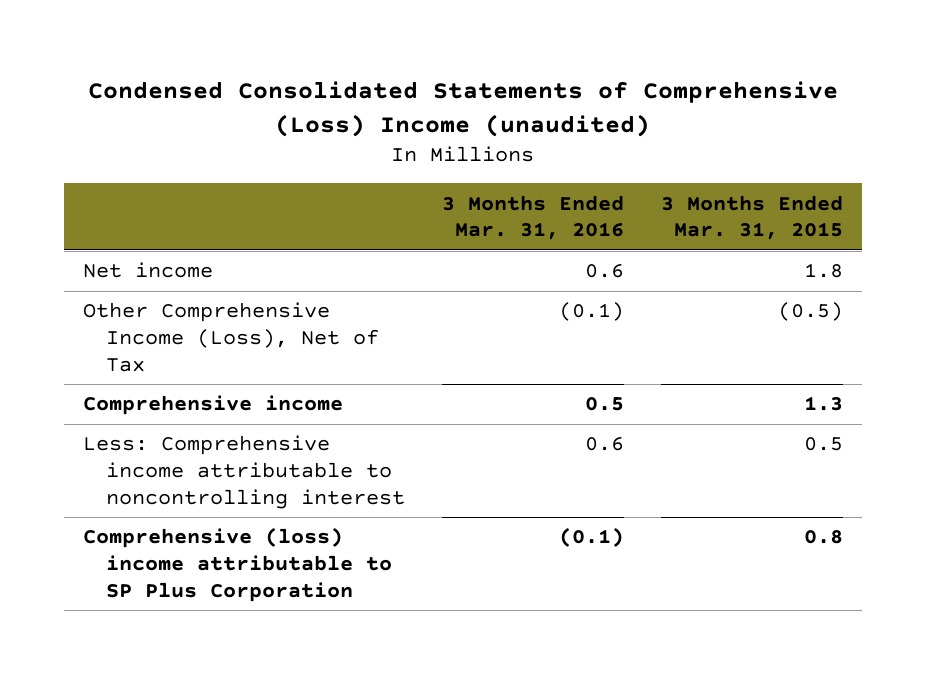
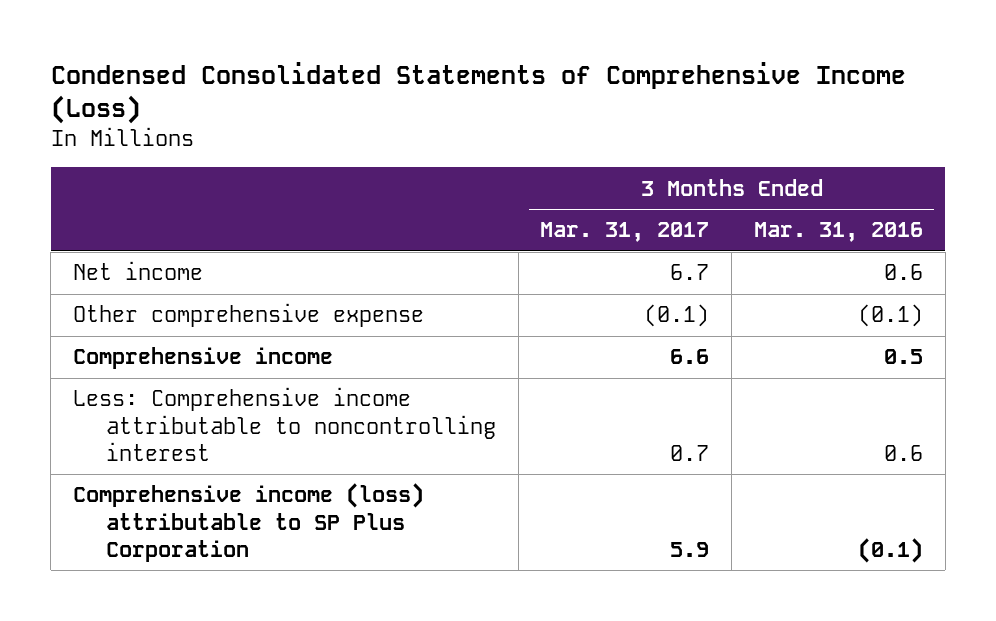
[88,80,839,137] Condensed Consolidated Statements of Comprehensive (Loss) Income (unaudited) -> [50,61,906,125] Condensed Consolidated Statements of Comprehensive Income (Loss)
[661,194,844,241] 3 Months Ended Mar. 31, 2015 -> none
none -> [540,222,710,243] Mar. 31, 2017
[82,302,380,372] Other Comprehensive Income (Loss), Net of Tax -> [72,303,424,328] Other comprehensive expense
[82,527,393,602] Comprehensive (loss) income attributable to SP Plus Corporation -> [72,483,424,563] Comprehensive income (loss) attributable to SP Plus Corporation

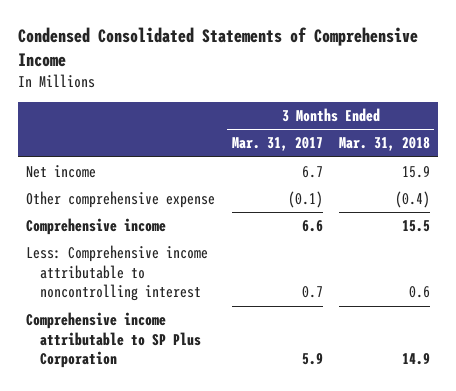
[50,61,906,125] Condensed Consolidated Statements of Comprehensive Income (Loss) -> [17,26,418,67] Condensed Consolidated Statements of Comprehensive Income
[753,222,923,243] Mar. 31, 2016 -> none
none -> [338,137,430,152] Mar. 31, 2018
[72,483,424,563] Comprehensive income (loss) attributable to SP Plus Corporation -> [26,312,202,369] Comprehensive income attributable to SP Plus Corporation

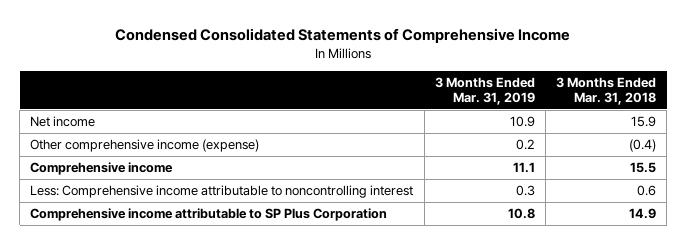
[231,137,323,152] Mar. 31, 2017 -> none
none -> [434,76,535,105] 3 Months Ended Mar. 31, 2019
[26,191,216,209] Other comprehensive expense -> [30,139,260,153] Other comprehensive income (expense)

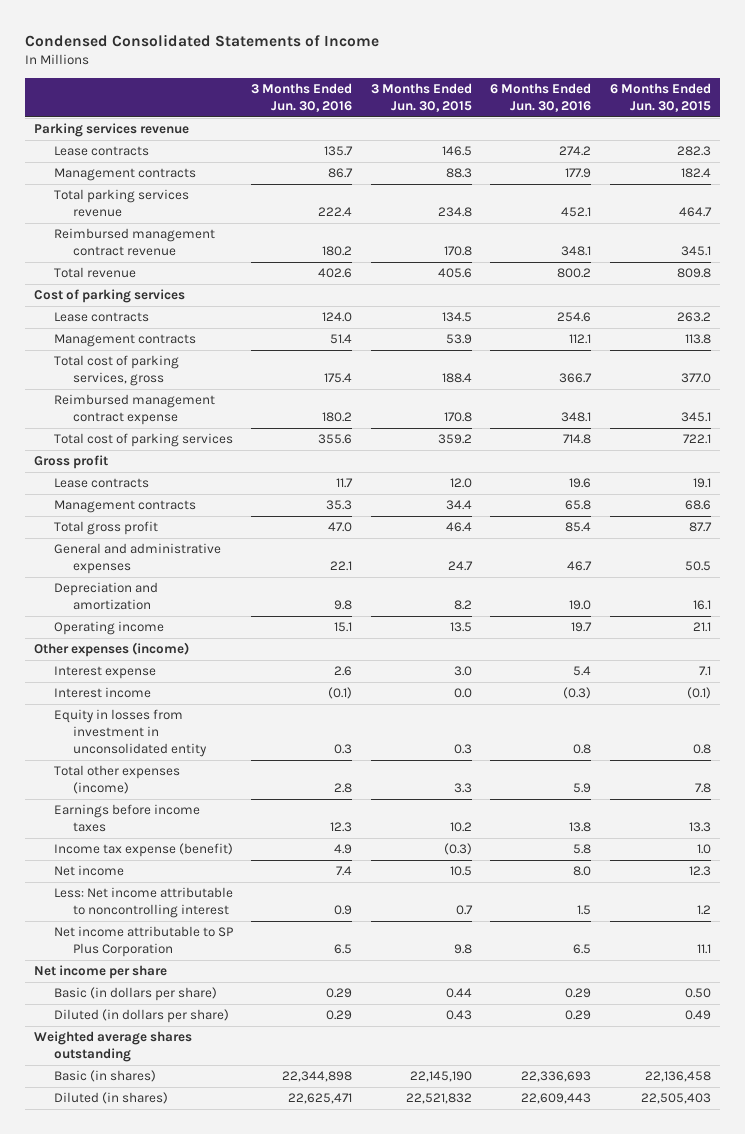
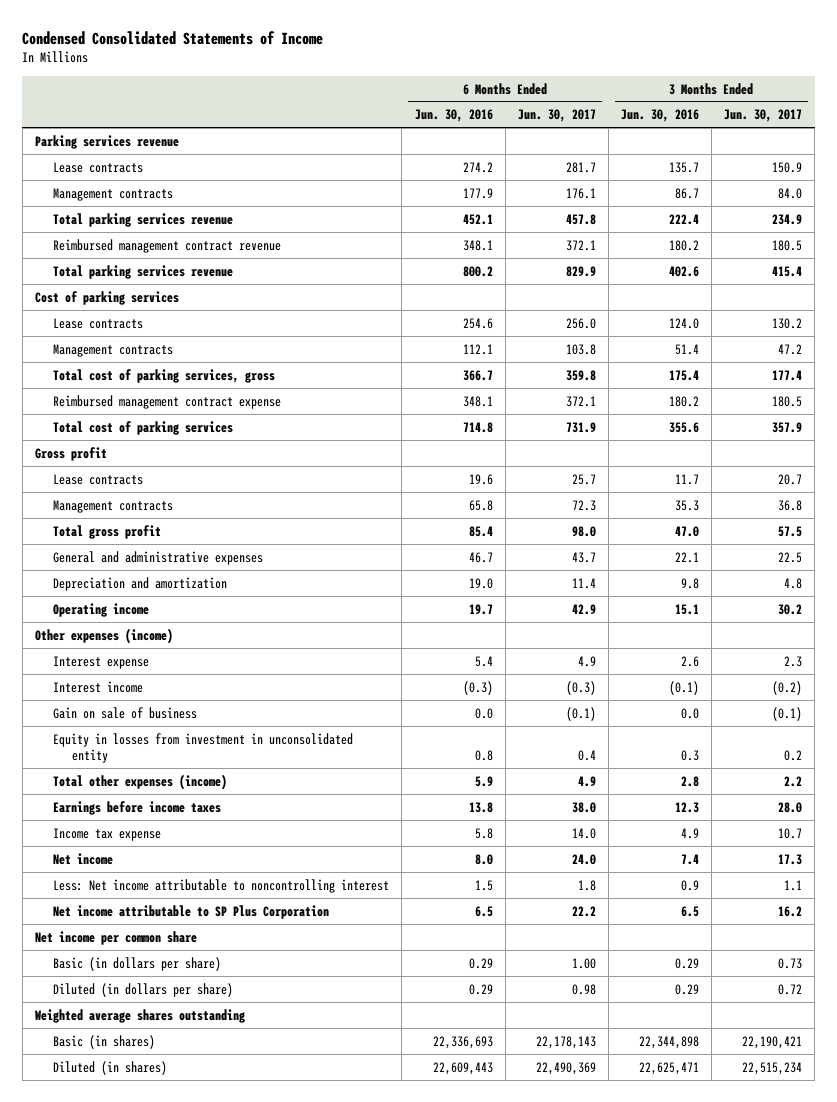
[370,83,472,113] 3 Months Ended Jun. 30, 2015 -> none
[609,83,711,113] 6 Months Ended Jun. 30, 2015 -> none
none -> [517,109,596,123] Jun. 30, 2017
none -> [724,109,803,123] Jun. 30, 2017
[53,267,136,279] Total revenue -> [53,264,234,279] Total parking services revenue
none -> [53,706,198,719] Gain on sale of business
[53,843,233,858] Income tax expense (benefit) -> [53,827,162,841] Income tax expense
[34,965,168,980] Net income per share -> [34,930,197,945] Net income per common share

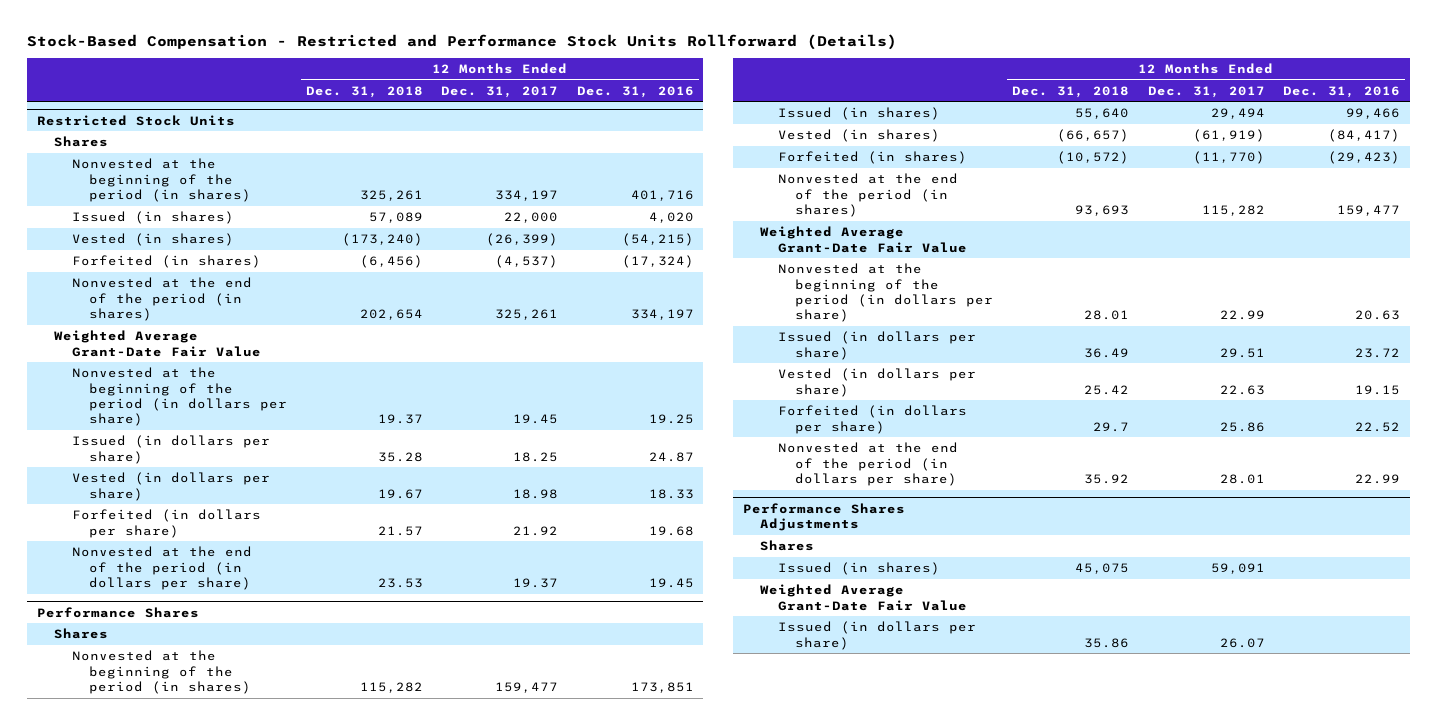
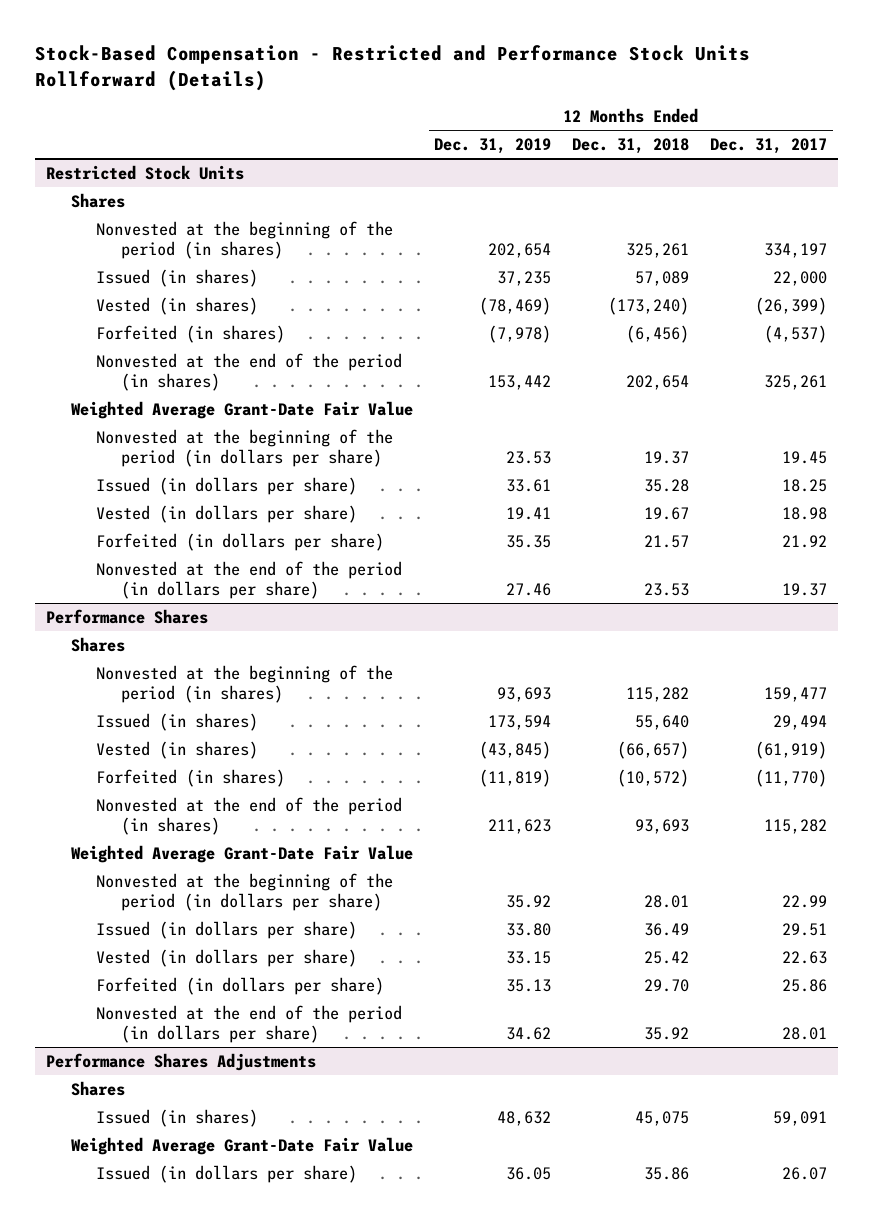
[577,85,695,98] Dec. 31, 2016 -> none
none -> [434,137,552,154] Dec. 31, 2019
[1093,421,1130,432] 29.7 -> [644,978,690,992] 29.70

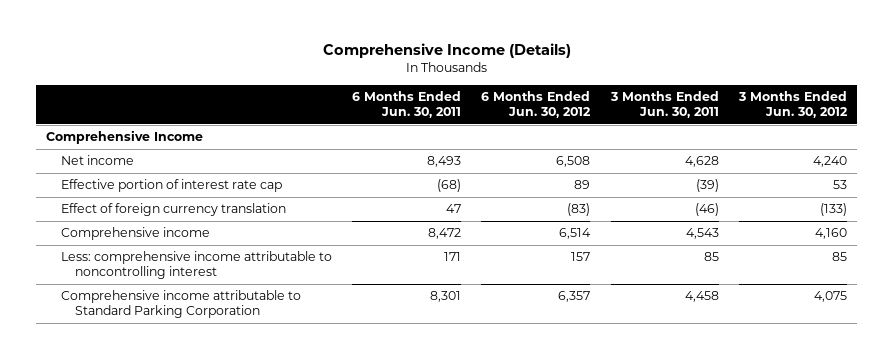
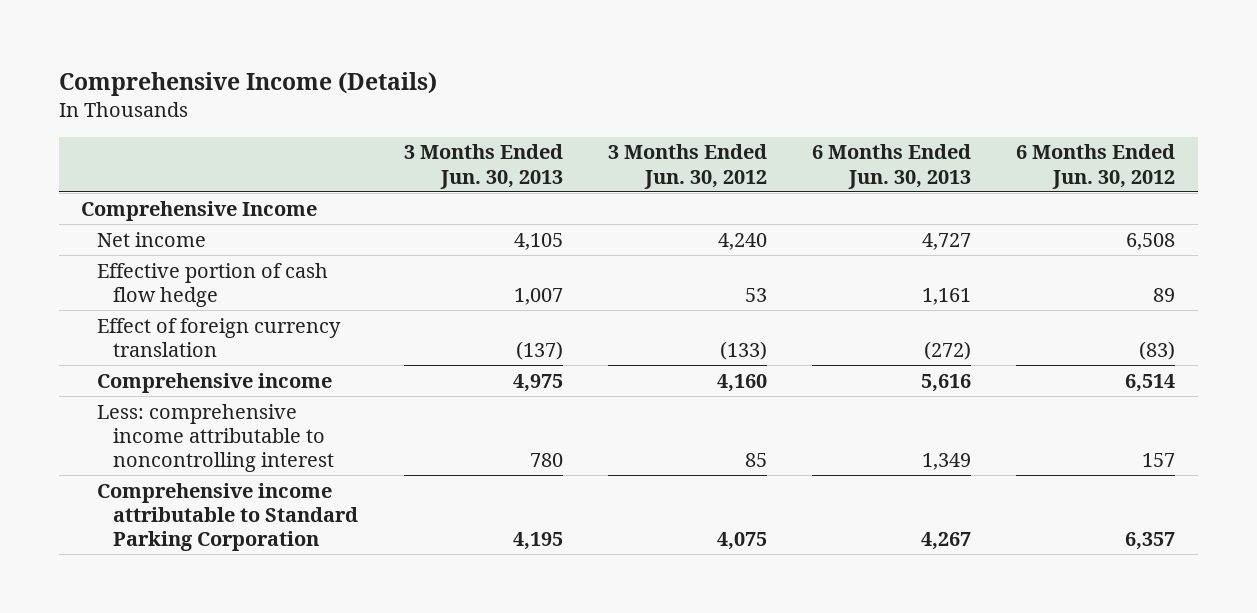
[351,90,461,119] 6 Months Ended Jun. 30, 2011 -> none
[609,90,719,119] 3 Months Ended Jun. 30, 2011 -> none
none -> [403,144,563,189] 3 Months Ended Jun. 30, 2013
none -> [812,144,972,189] 6 Months Ended Jun. 30, 2013
[60,179,282,193] Effective portion of interest rate cap -> [97,262,329,307] Effective portion of cash flow hedge

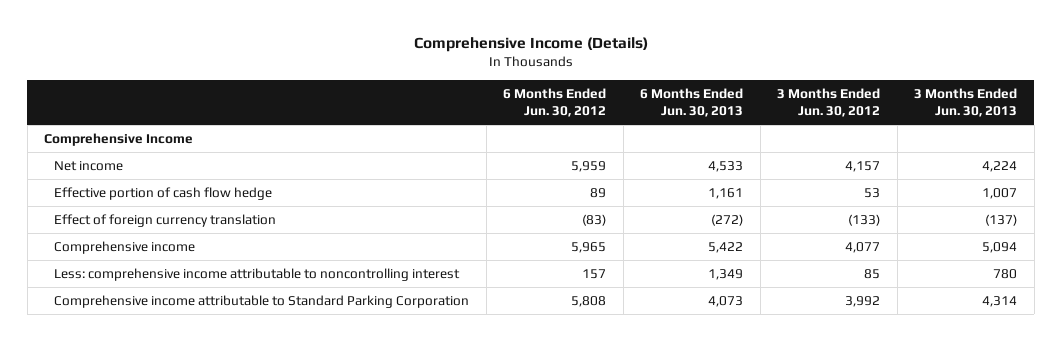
[513,232,563,250] 4,105 -> [982,160,1018,172] 4,224
[717,232,767,250] 4,240 -> [845,160,881,172] 4,157
[922,232,972,250] 4,727 -> [708,160,744,172] 4,533
[1126,232,1176,250] 6,508 -> [571,160,607,172] 5,959
[512,373,563,392] 4,975 -> [982,241,1018,253] 5,094
[716,373,767,392] 4,160 -> [845,241,881,253] 4,077
[921,373,972,392] 5,616 -> [708,241,744,253] 5,422
[1125,373,1176,392] 6,514 -> [571,241,607,253] 5,965
[512,532,563,551] 4,195 -> [982,295,1018,307] 4,314
[716,532,767,551] 4,075 -> [845,295,881,307] 3,992
[921,532,972,551] 4,267 -> [708,295,744,307] 4,073
[1125,532,1176,551] 6,357 -> [571,295,607,307] 5,808

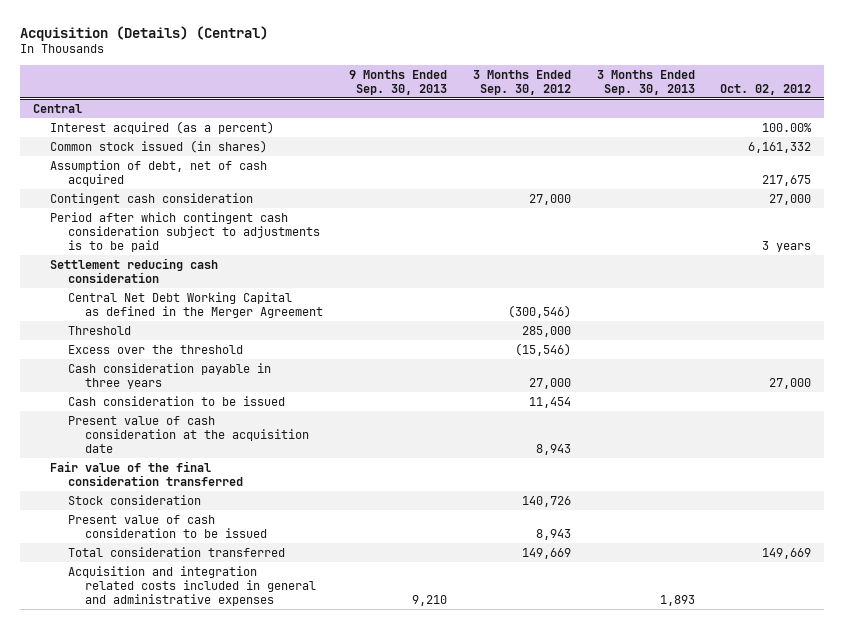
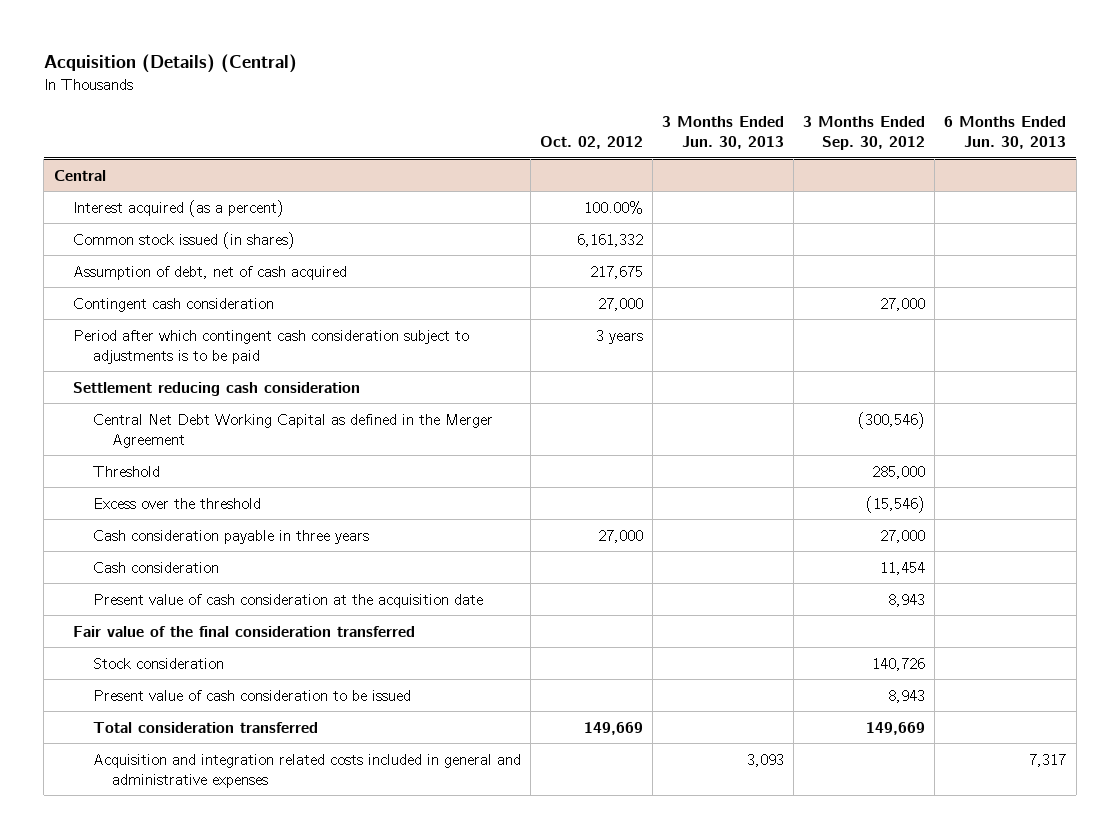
[348,69,447,95] 9 Months Ended Sep. 30, 2013 -> none
[596,69,695,95] 3 Months Ended Sep. 30, 2013 -> none
none -> [662,116,785,150] 3 Months Ended Jun. 30, 2013
none -> [944,116,1067,150] 6 Months Ended Jun. 30, 2013
[67,395,285,406] Cash consideration to be issued -> [92,561,219,573] Cash consideration

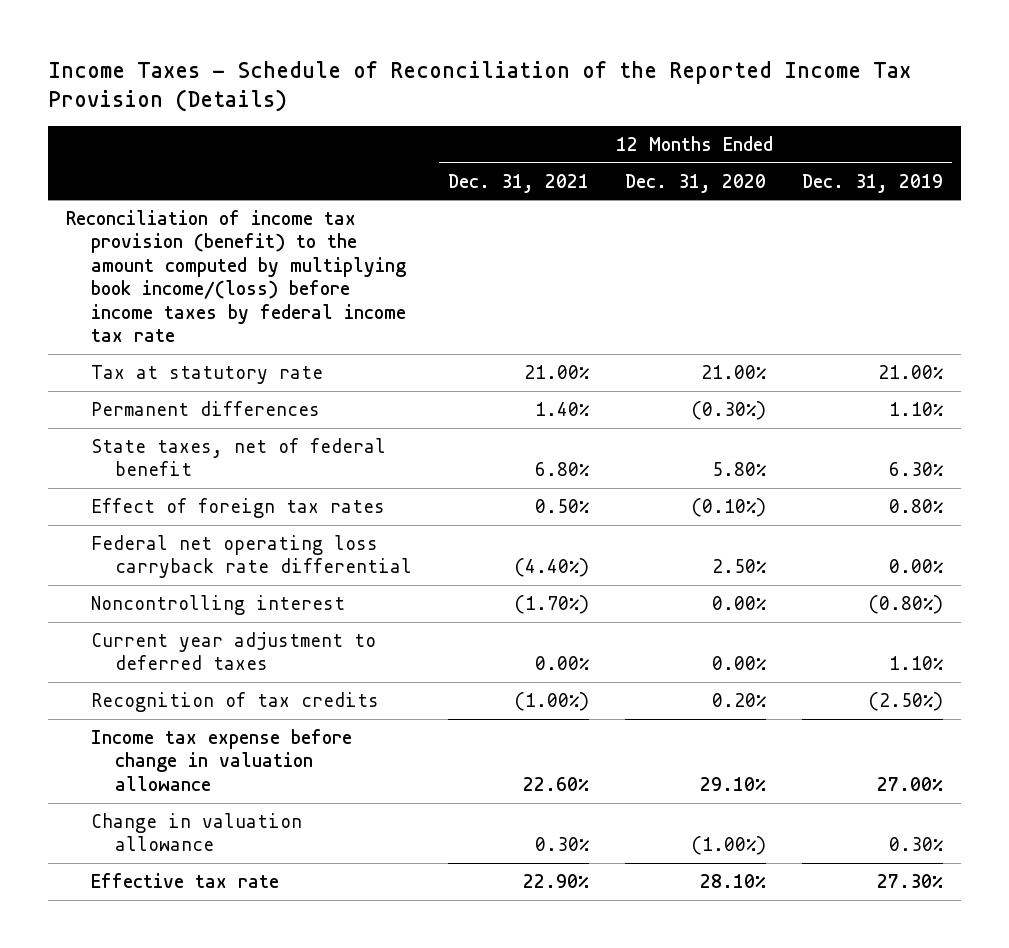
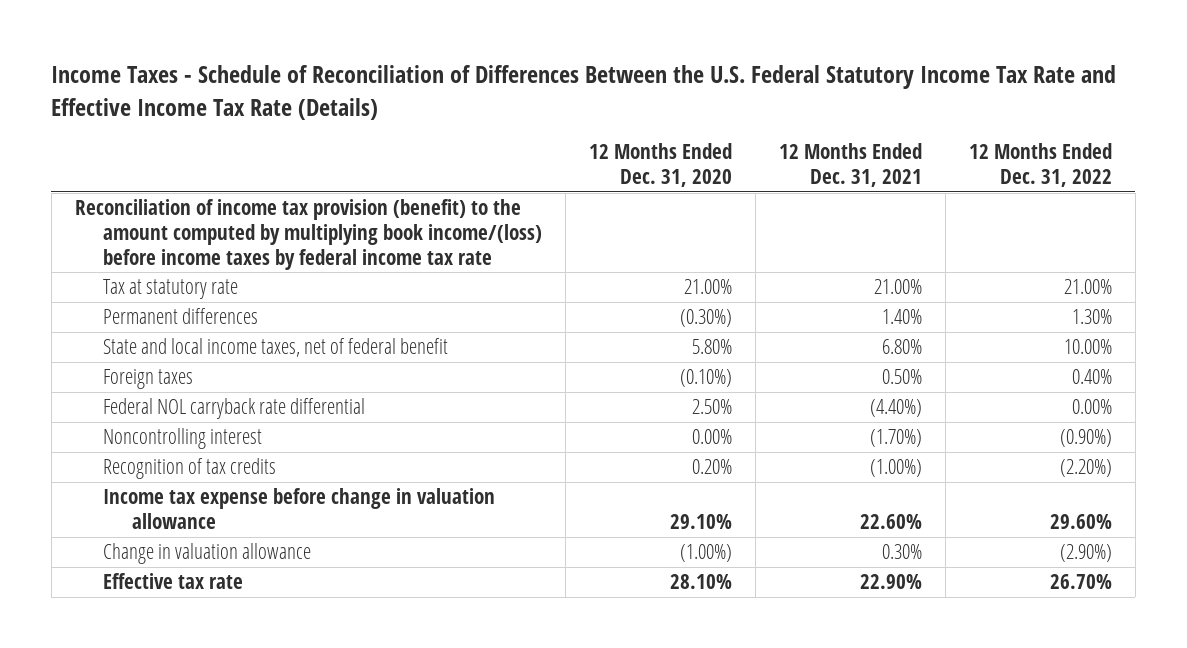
[48,60,912,113] Income Taxes - Schedule of Reconciliation of the Reported Income Tax Provision (Details) -> [51,65,1117,120] Income Taxes - Schedule of Reconciliation of Differences Between the U.S. Federal Statutory Income Tax Rate and Effective Income Tax Rate (Details)
[801,173,943,193] Dec. 31, 2019 -> none
none -> [969,143,1113,187] 12 Months Ended Dec. 31, 2022
[90,437,386,477] State taxes, net of federal benefit -> [103,338,449,358] State and local income taxes, net of federal benefit
[90,497,385,518] Effect of foreign tax rates -> [103,369,194,390] Foreign taxes
[90,534,413,579] Federal net operating loss carryback rate differential -> [103,398,366,420] Federal NOL carryback rate differential
[90,631,376,671] Current year adjustment to deferred taxes -> none

